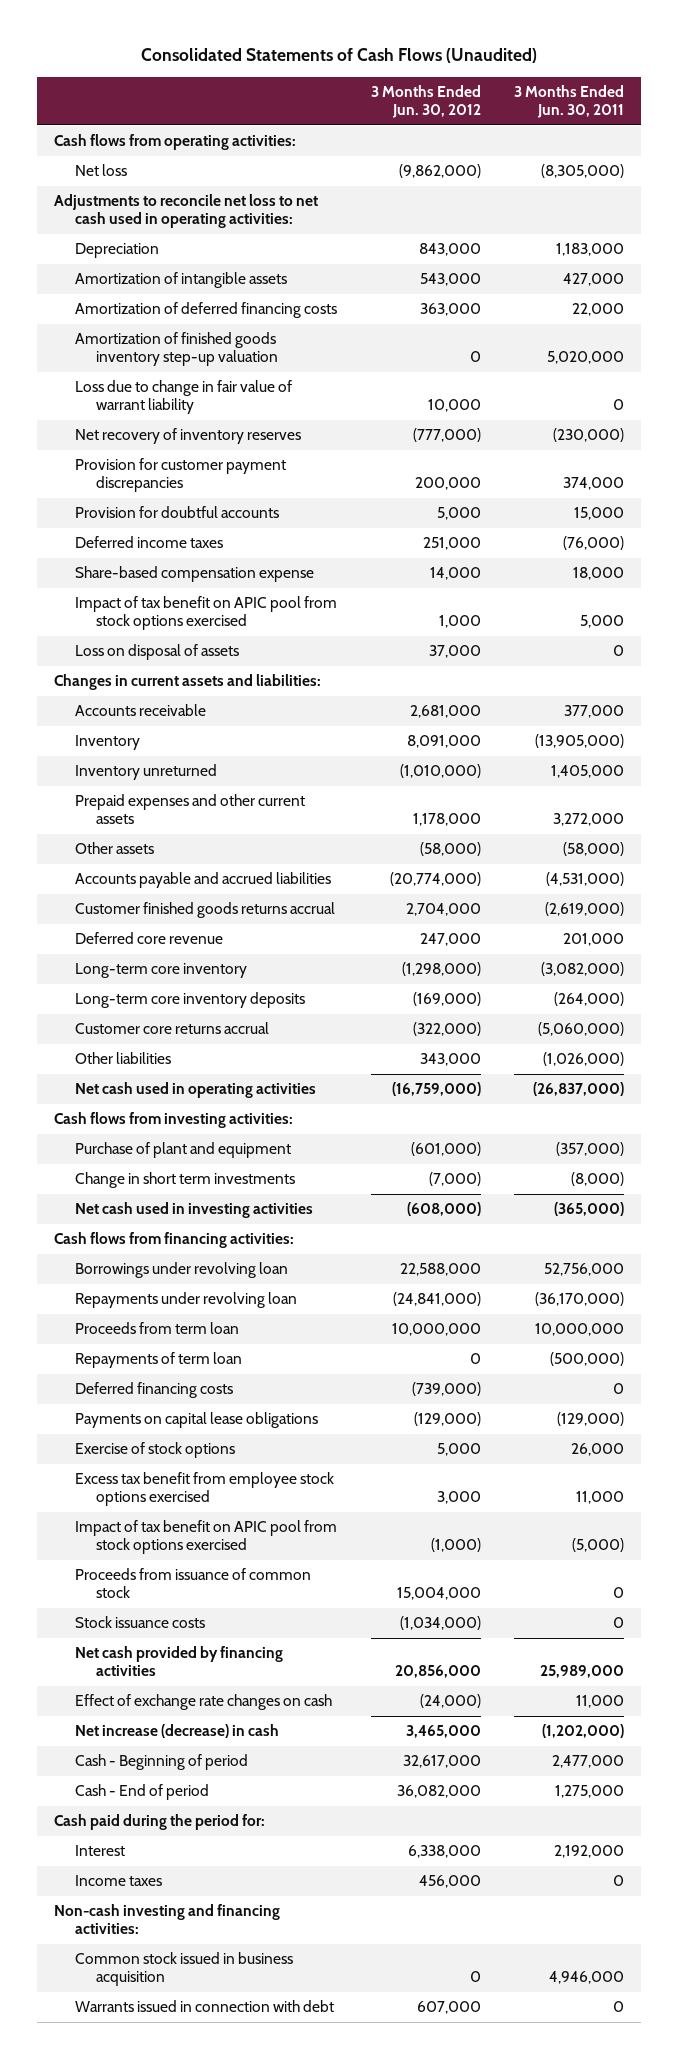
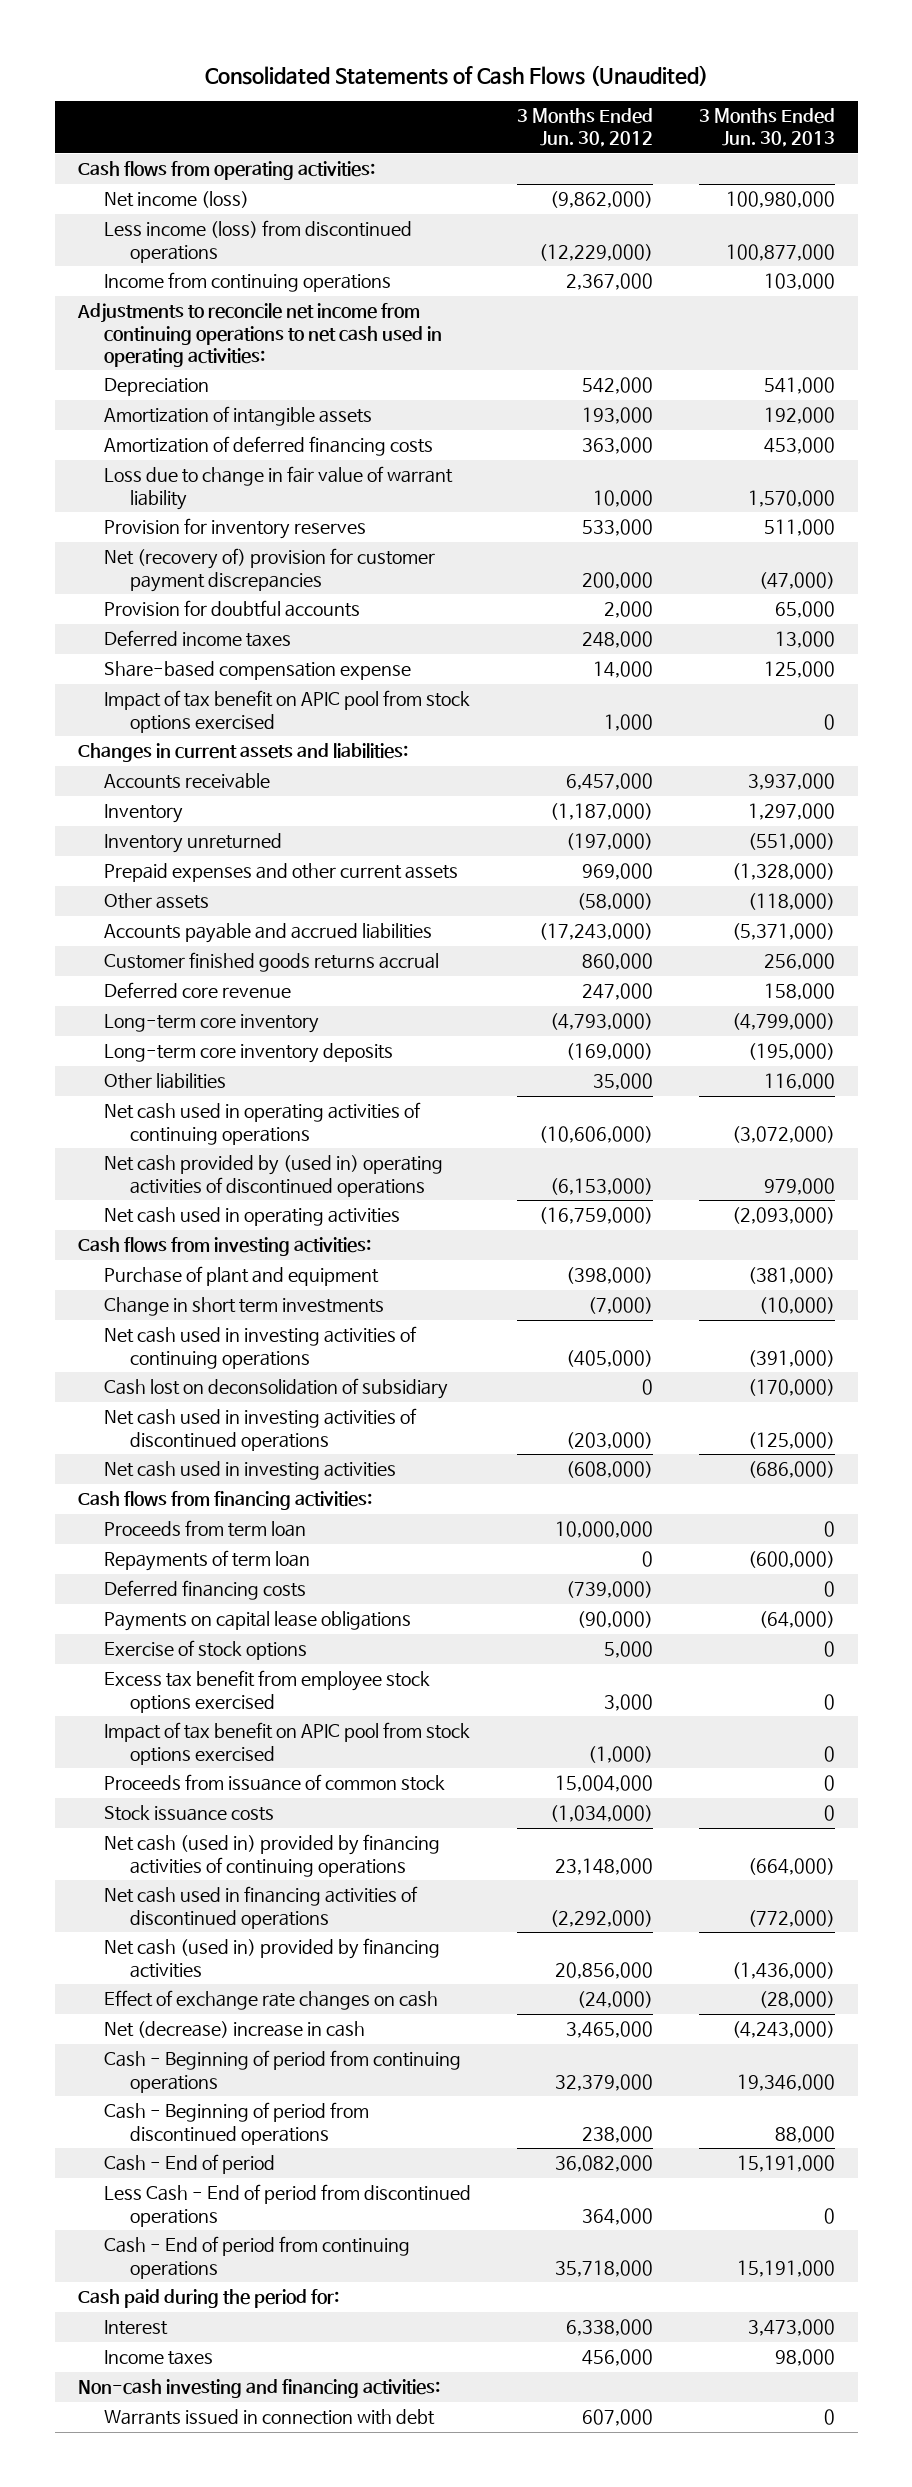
[514,85,625,119] 3 Months Ended Jun. 30, 2011 -> none
none -> [698,108,835,148] 3 Months Ended Jun. 30, 2013
[75,164,128,177] Net loss -> [103,191,249,209] Net income (loss)
none -> [103,220,412,263] Less income (loss) from discontinued operations
none -> [103,272,391,293] Income from continuing operations
[54,194,319,229] Adjustments to reconcile net loss to net cash used in operating activities: -> [76,303,442,367] Adjustments to reconcile net income from continuing operations to net cash used in operating activities:
[418,243,481,257] 843,000 -> [581,377,653,395] 542,000
[419,273,481,287] 543,000 -> [581,407,653,425] 193,000
[75,332,278,367] Amortization of finished goods inventory step-up valuation -> none
[75,428,302,445] Net recovery of inventory reserves -> [103,518,366,540] Provision for inventory reserves
[412,428,481,443] (777,000) -> [581,519,653,537] 533,000
[75,458,287,493] Provision for customer payment discrepancies -> [103,548,435,592] Net (recovery of) provision for customer payment discrepancies
[436,507,481,521] 5,000 -> [603,601,653,619] 2,000
[422,537,481,551] 251,000 -> [581,631,653,649] 248,000
[75,644,240,661] Loss on disposal of assets -> none
[409,705,481,719] 2,681,000 -> [565,773,653,791] 6,457,000
[406,735,481,749] 8,091,000 -> [549,803,653,821] (1,187,000)
[399,764,481,779] (1,010,000) -> [565,833,653,851] (197,000)
[412,813,481,827] 1,178,000 -> [581,863,653,881] 969,000
[389,872,481,887] (20,774,000) -> [538,923,653,941] (17,243,000)
[405,903,481,917] 2,704,000 -> [581,953,653,971] 860,000
[401,962,481,977] (1,298,000) -> [549,1013,653,1031] (4,793,000)
[75,1022,270,1035] Customer core returns accrual -> none
[419,1053,481,1067] 343,000 -> [592,1073,653,1091] 35,000
none -> [103,1102,421,1145] Net cash used in operating activities of continuing operations
none -> [103,1155,443,1197] Net cash provided by (used in) operating activities of discontinued operations
[410,1142,481,1157] (601,000) -> [565,1267,653,1285] (398,000)
none -> [103,1326,417,1369] Net cash used in investing activities of continuing operations
none -> [103,1378,448,1400] Cash lost on deconsolidation of subsidiary
none -> [103,1408,417,1451] Net cash used in investing activities of discontinued operations
[75,1262,289,1279] Borrowings under revolving loan -> none
[75,1292,298,1309] Repayments under revolving loan -> none
[413,1412,481,1427] (129,000) -> [576,1611,653,1629] (90,000)
none -> [103,1834,440,1877] Net cash (used in) provided by financing activities of continuing operations
none -> [103,1886,418,1929] Net cash used in financing activities of discontinued operations
[75,1646,284,1677] Net cash provided by financing activities -> [103,1938,440,1978] Net cash (used in) provided by financing activities
[75,1724,280,1739] Net increase (decrease) in cash -> [103,2021,365,2039] Net (decrease) increase in cash
[75,1754,249,1771] Cash - Beginning of period -> [103,2050,461,2093] Cash - Beginning of period from continuing operations
[402,1755,481,1769] 32,617,000 -> [554,2073,653,2091] 32,379,000
none -> [103,2102,369,2145] Cash - Beginning of period from discontinued operations
none -> [103,2184,471,2227] Less Cash - End of period from discontinued operations
none -> [103,2236,410,2279] Cash - End of period from continuing operations
[75,1952,294,1987] Common stock issued in business acquisition -> none

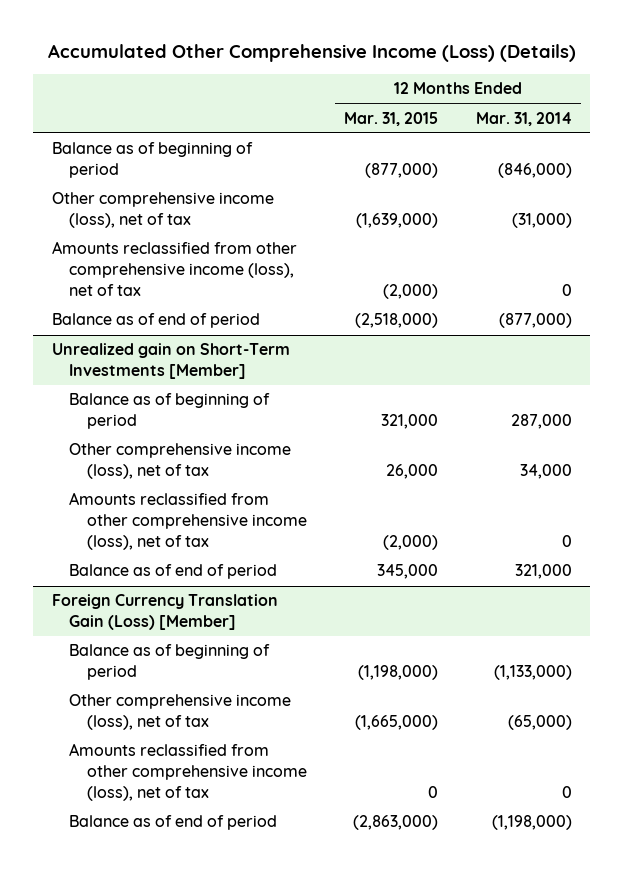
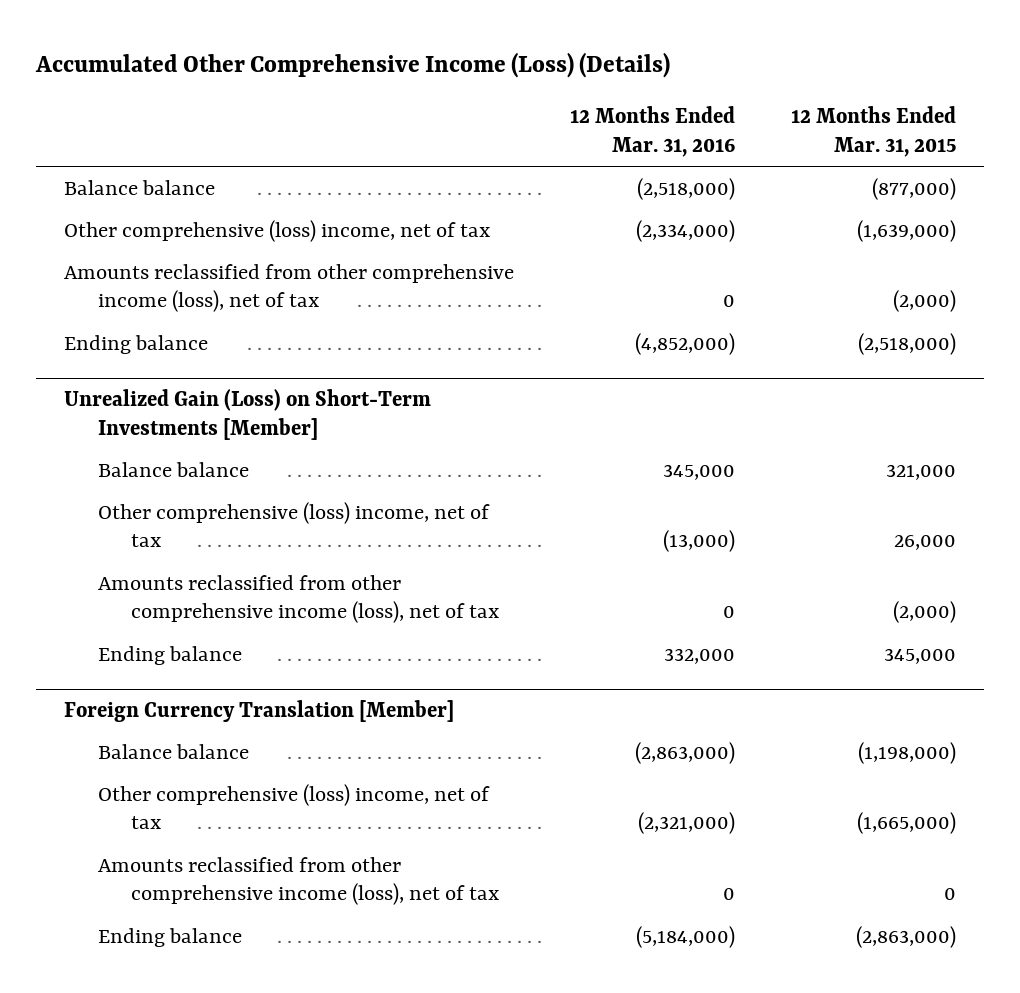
[475,111,572,126] Mar. 31, 2014 -> none
none -> [570,106,736,158] 12 Months Ended Mar. 31, 2016
[51,142,253,179] Balance as of beginning of period -> [63,179,215,195] Balance balance
[51,192,274,229] Other comprehensive income (loss), net of tax -> [63,219,490,242] Other comprehensive (loss) income, net of tax
[51,313,260,329] Balance as of end of period -> [63,334,208,354] Ending balance
[51,343,290,380] Unrealized gain on Short-Term Investments [Member] -> [63,389,431,440] Unrealized Gain (Loss) on Short-Term Investments [Member]
[69,393,271,430] Balance as of beginning of period -> [97,461,249,477] Balance balance
[69,443,292,480] Other comprehensive income (loss), net of tax -> [97,501,490,548] Other comprehensive (loss) income, net of tax
[69,564,278,580] Balance as of end of period -> [97,645,242,665] Ending balance
[51,594,278,631] Foreign Currency Translation Gain (Loss) [Member] -> [63,700,454,723] Foreign Currency Translation [Member]
[69,644,271,681] Balance as of beginning of period -> [97,743,249,759] Balance balance
[69,694,292,731] Other comprehensive income (loss), net of tax -> [97,783,490,830] Other comprehensive (loss) income, net of tax
[69,815,278,831] Balance as of end of period -> [97,927,242,947] Ending balance

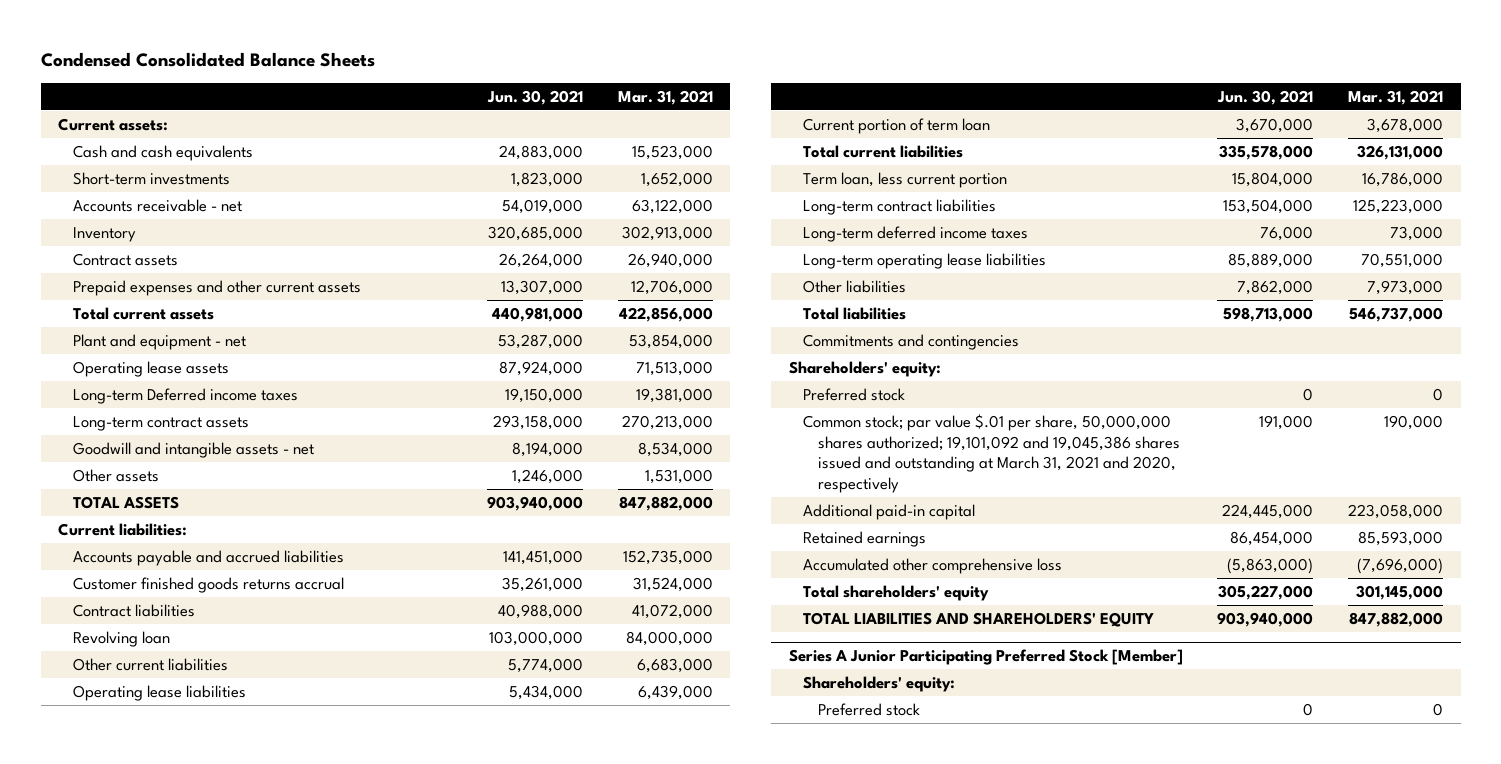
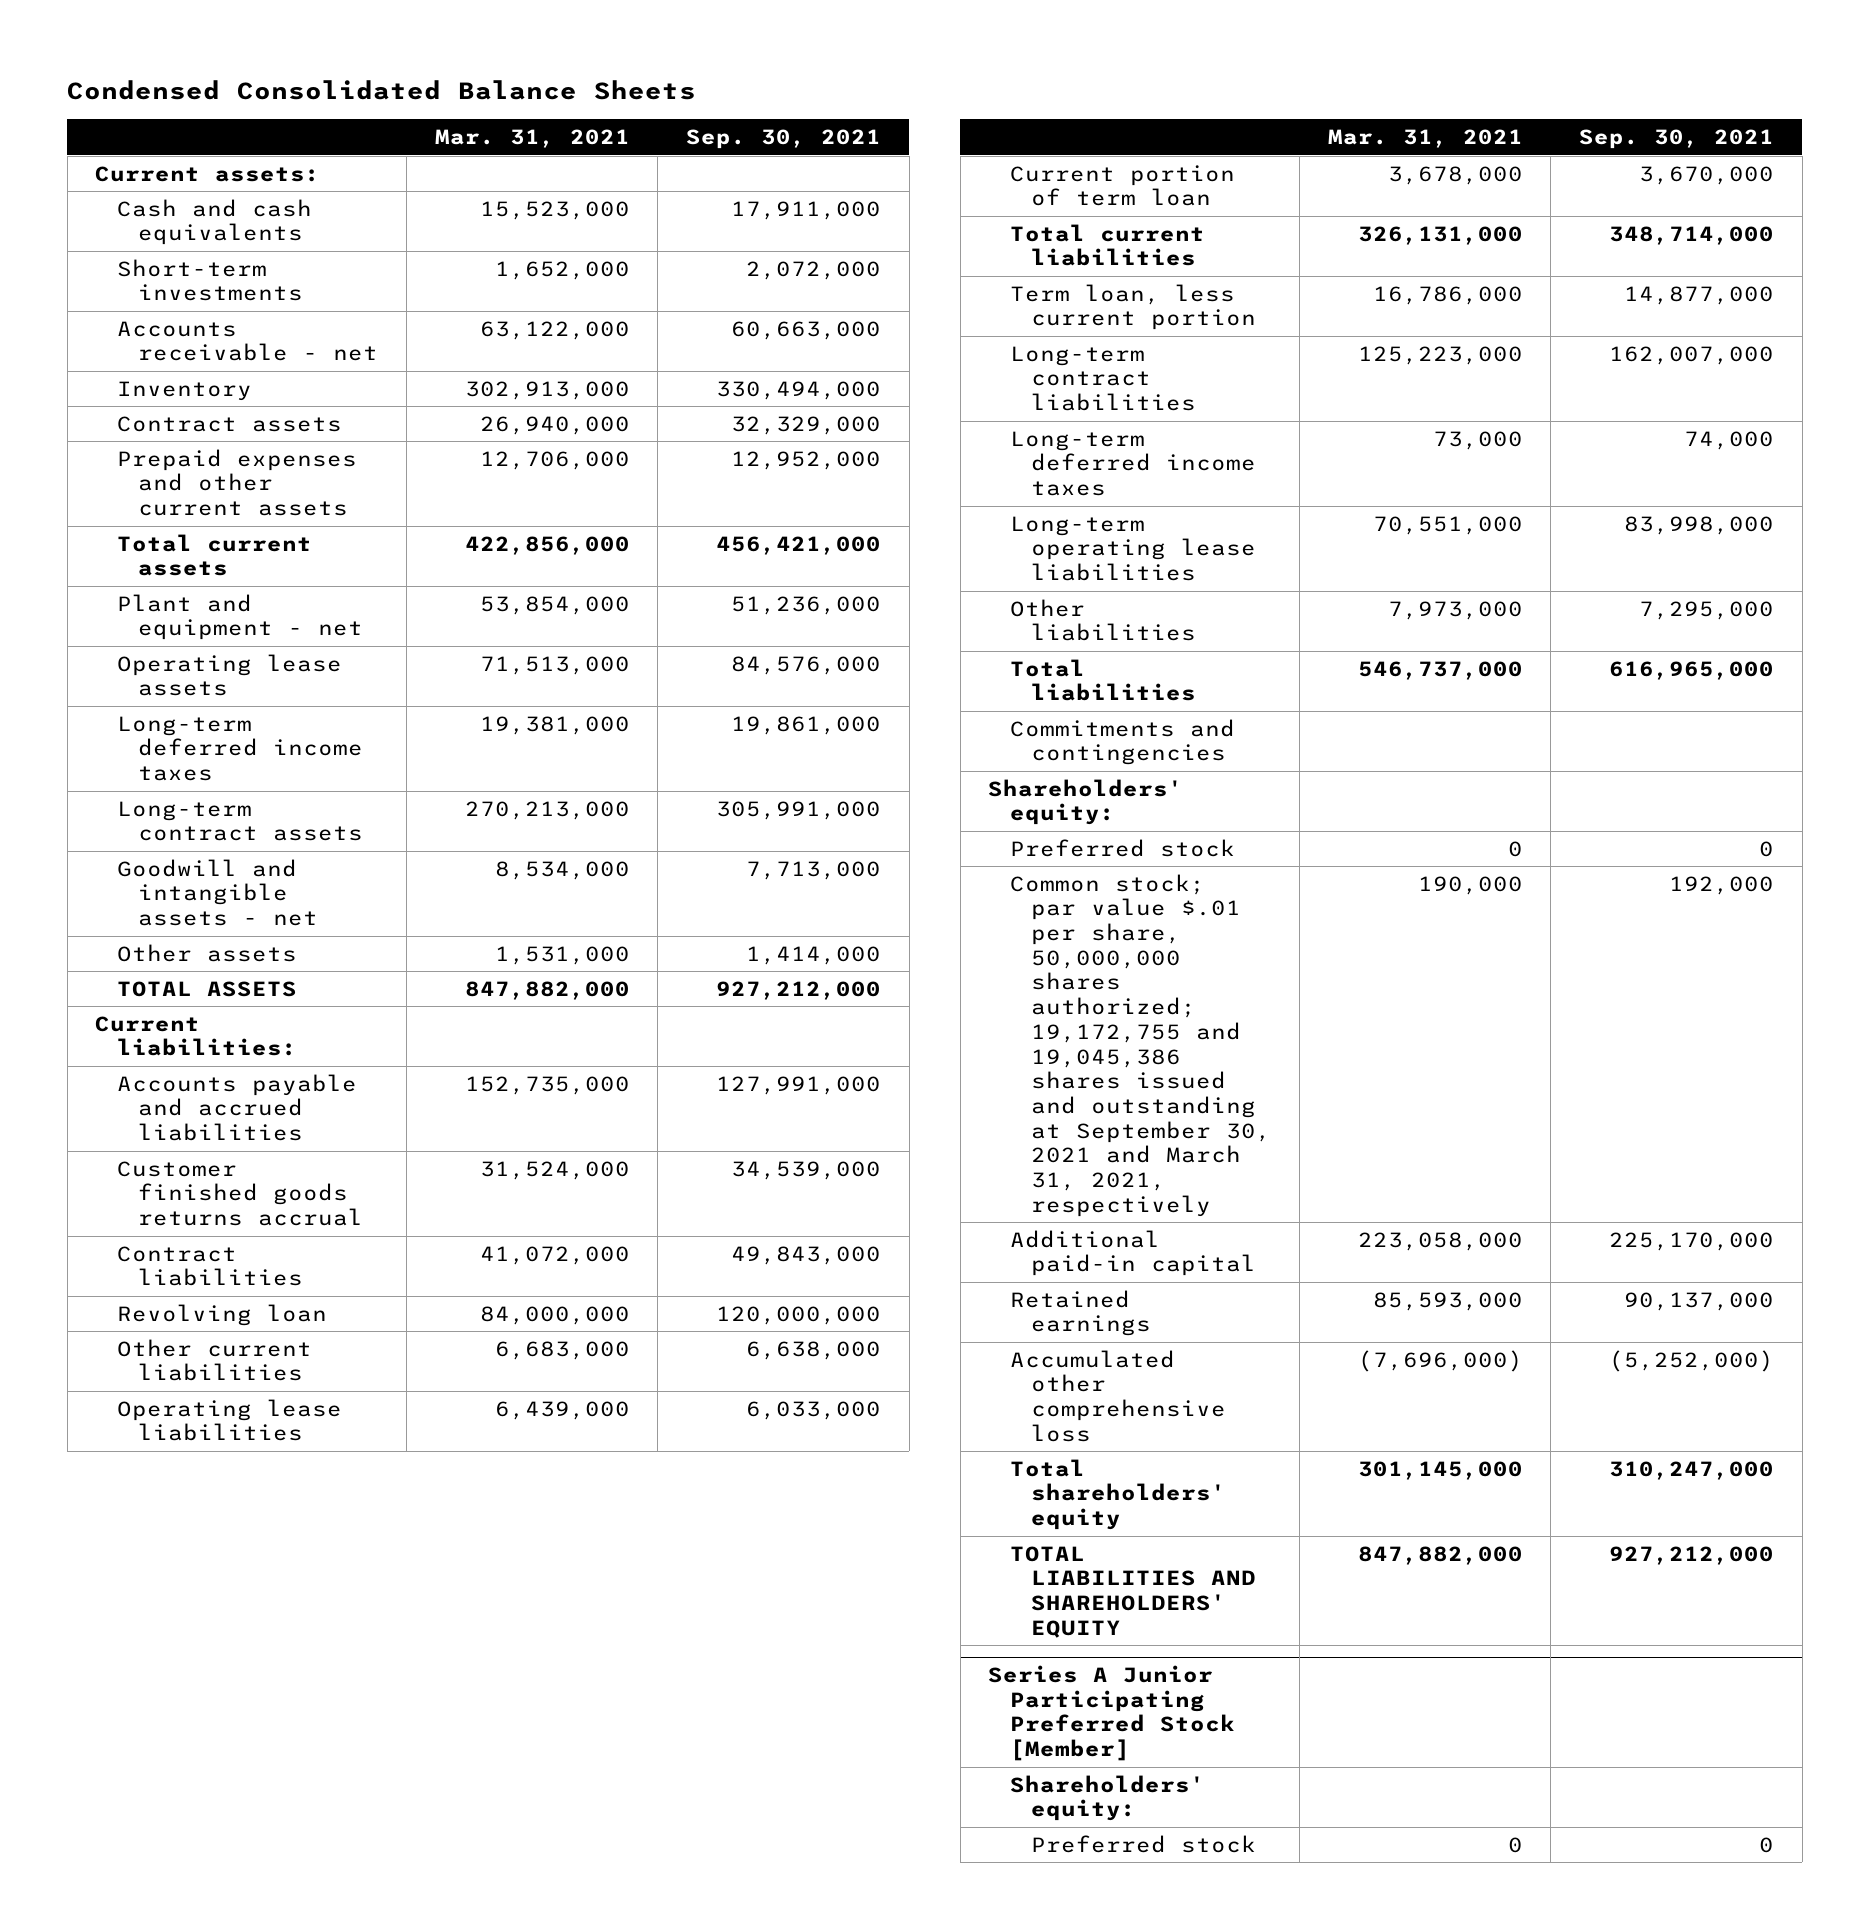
[486,89,583,105] Jun. 30, 2021 -> none
none -> [685,129,881,150] Sep. 30, 2021
[72,387,298,404] Long-term Deferred income taxes -> [116,715,364,782] Long-term deferred income taxes
[803,413,1180,493] Common stock; par value $.01 per share, 50,000,000 shares authorized; 19,101,092 and 19,045,386 shares issued and outstanding at March 31, 2021 and 2020, respectively -> [1009,873,1272,1217] Common stock; par value $.01 per share, 50,000,000 shares authorized; 19,172,755 and 19,045,386 shares issued and outstanding at September 30, 2021 and March 31, 2021, respectively

